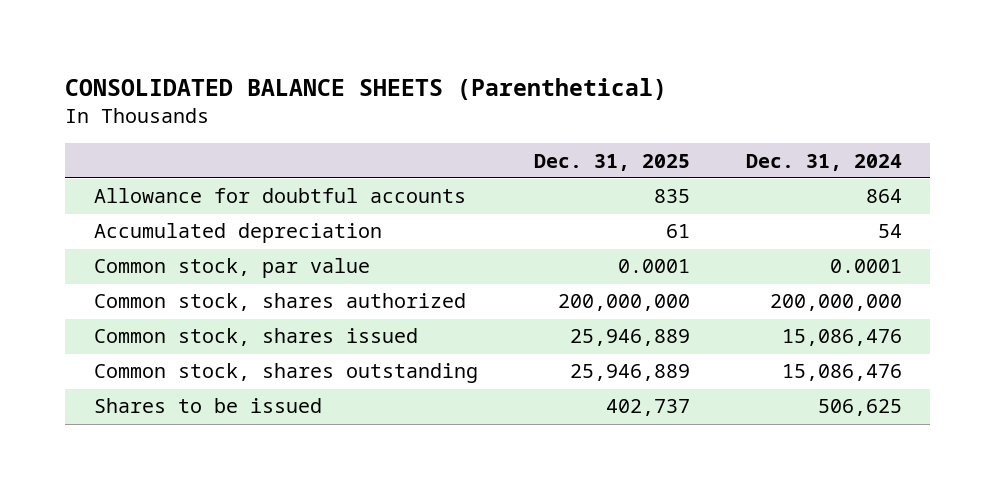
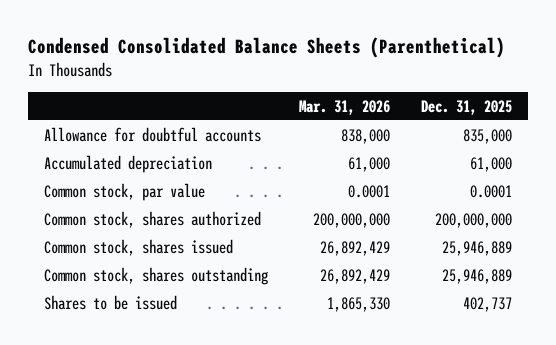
[65,78,668,101] CONSOLIDATED BALANCE SHEETS (Parenthetical) -> [27,37,505,59] Condensed Consolidated Balance Sheets (Parenthetical)
[745,153,902,171] Dec. 31, 2024 -> none
none -> [299,99,391,115] Mar. 31, 2026
[653,189,690,204] 835 -> [463,128,513,144] 835,000
[665,224,690,239] 61 -> [470,156,513,172] 61,000

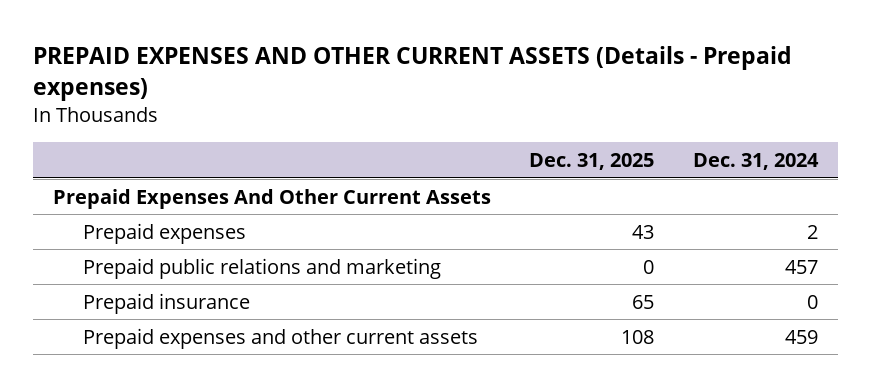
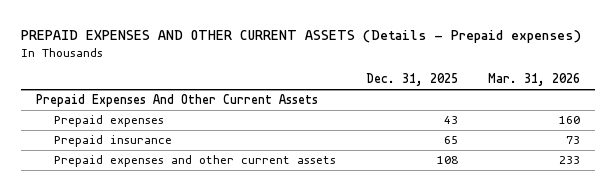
[693,153,820,171] Dec. 31, 2024 -> none
none -> [487,73,580,87] Mar. 31, 2026
[82,257,441,279] Prepaid public relations and marketing -> none

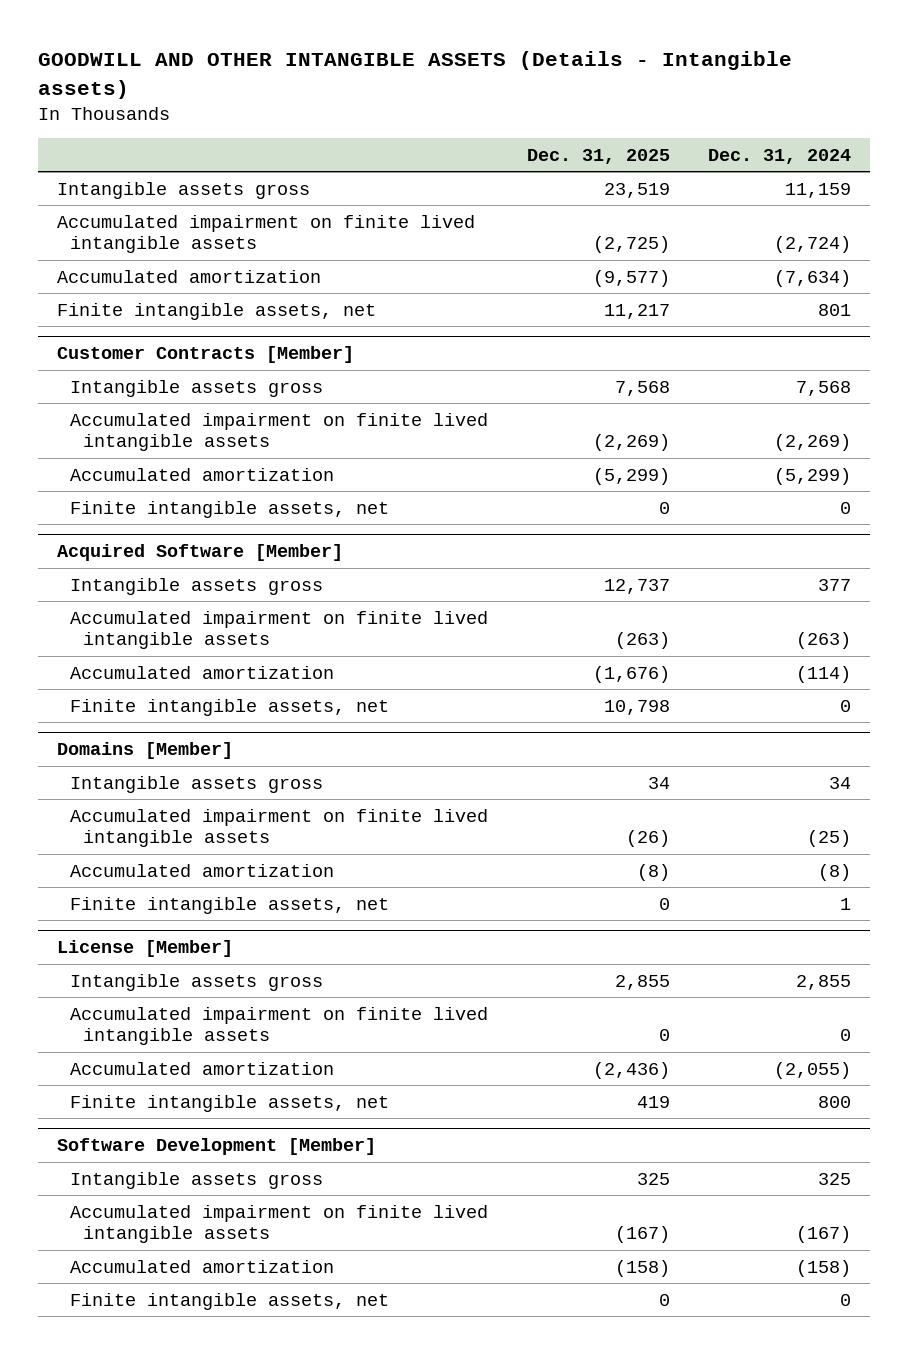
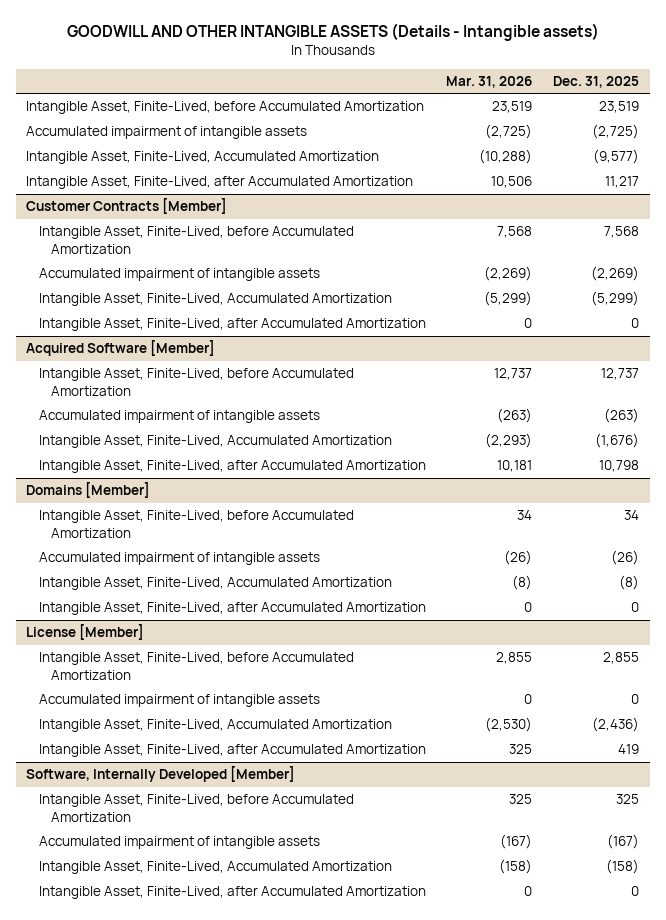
[708,148,852,164] Dec. 31, 2024 -> none
none -> [446,75,533,88] Mar. 31, 2026
[57,181,311,199] Intangible assets gross -> [26,101,425,115] Intangible Asset, Finite-Lived, before Accumulated Amortization
[57,214,476,254] Accumulated impairment on finite lived intangible assets -> [26,126,308,140] Accumulated impairment of intangible assets
[57,269,322,283] Accumulated amortization -> [26,151,380,165] Intangible Asset, Finite-Lived, Accumulated Amortization
[57,302,377,320] Finite intangible assets, net -> [26,176,414,190] Intangible Asset, Finite-Lived, after Accumulated Amortization
[70,379,324,397] Intangible assets gross -> [38,226,354,254] Intangible Asset, Finite-Lived, before Accumulated Amortization
[70,412,489,452] Accumulated impairment on finite lived intangible assets -> [38,268,320,282] Accumulated impairment of intangible assets
[70,467,335,481] Accumulated amortization -> [38,293,392,307] Intangible Asset, Finite-Lived, Accumulated Amortization
[70,500,390,518] Finite intangible assets, net -> [38,318,426,332] Intangible Asset, Finite-Lived, after Accumulated Amortization
[70,577,324,595] Intangible assets gross -> [38,368,354,396] Intangible Asset, Finite-Lived, before Accumulated Amortization
[70,610,489,650] Accumulated impairment on finite lived intangible assets -> [38,410,320,424] Accumulated impairment of intangible assets
[70,665,335,679] Accumulated amortization -> [38,435,392,449] Intangible Asset, Finite-Lived, Accumulated Amortization
[70,698,390,716] Finite intangible assets, net -> [38,460,426,474] Intangible Asset, Finite-Lived, after Accumulated Amortization
[70,775,324,793] Intangible assets gross -> [38,510,354,538] Intangible Asset, Finite-Lived, before Accumulated Amortization
[70,808,489,848] Accumulated impairment on finite lived intangible assets -> [38,552,320,566] Accumulated impairment of intangible assets
[70,863,335,877] Accumulated amortization -> [38,577,392,591] Intangible Asset, Finite-Lived, Accumulated Amortization
[70,896,390,914] Finite intangible assets, net -> [38,602,426,616] Intangible Asset, Finite-Lived, after Accumulated Amortization
[70,973,324,991] Intangible assets gross -> [38,652,354,680] Intangible Asset, Finite-Lived, before Accumulated Amortization
[70,1006,489,1046] Accumulated impairment on finite lived intangible assets -> [38,694,320,708] Accumulated impairment of intangible assets
[70,1061,335,1075] Accumulated amortization -> [38,719,392,733] Intangible Asset, Finite-Lived, Accumulated Amortization
[70,1094,390,1112] Finite intangible assets, net -> [38,744,426,758] Intangible Asset, Finite-Lived, after Accumulated Amortization
[57,1138,377,1156] Software Development [Member] -> [26,766,296,783] Software, Internally Developed [Member]
[70,1171,324,1189] Intangible assets gross -> [38,794,354,822] Intangible Asset, Finite-Lived, before Accumulated Amortization
[70,1204,489,1244] Accumulated impairment on finite lived intangible assets -> [38,836,320,850] Accumulated impairment of intangible assets
[70,1259,335,1273] Accumulated amortization -> [38,861,392,875] Intangible Asset, Finite-Lived, Accumulated Amortization
[70,1292,390,1310] Finite intangible assets, net -> [38,886,426,900] Intangible Asset, Finite-Lived, after Accumulated Amortization

